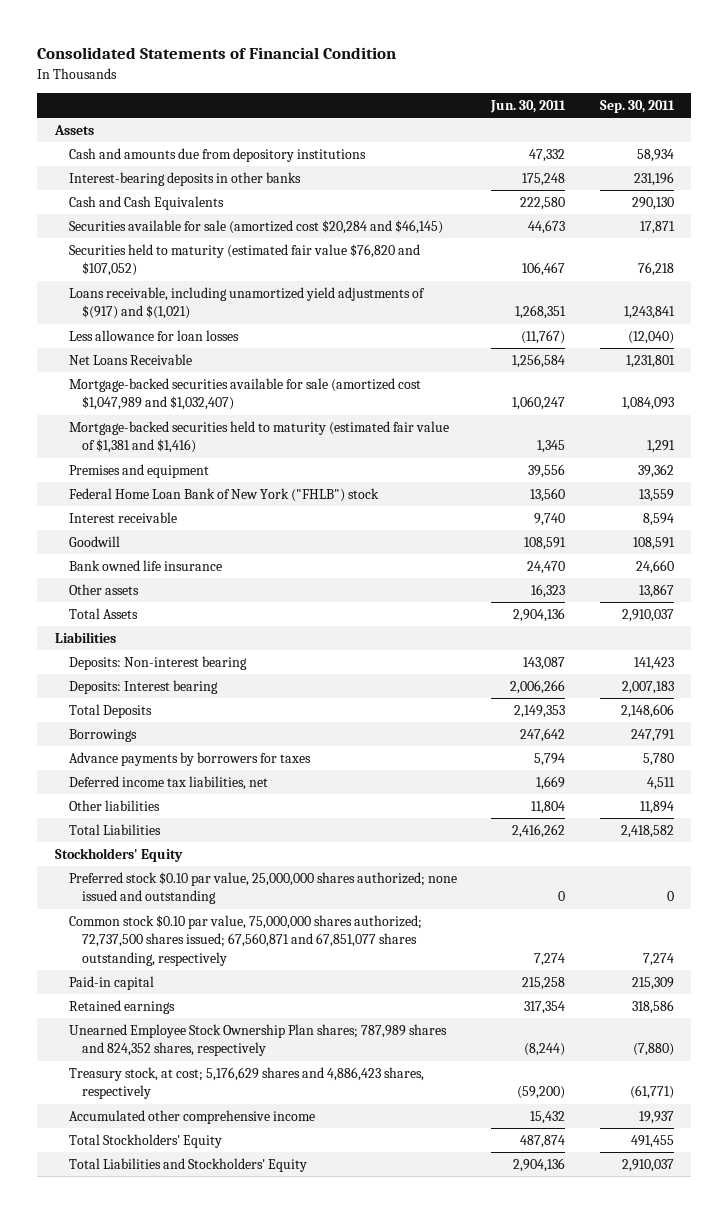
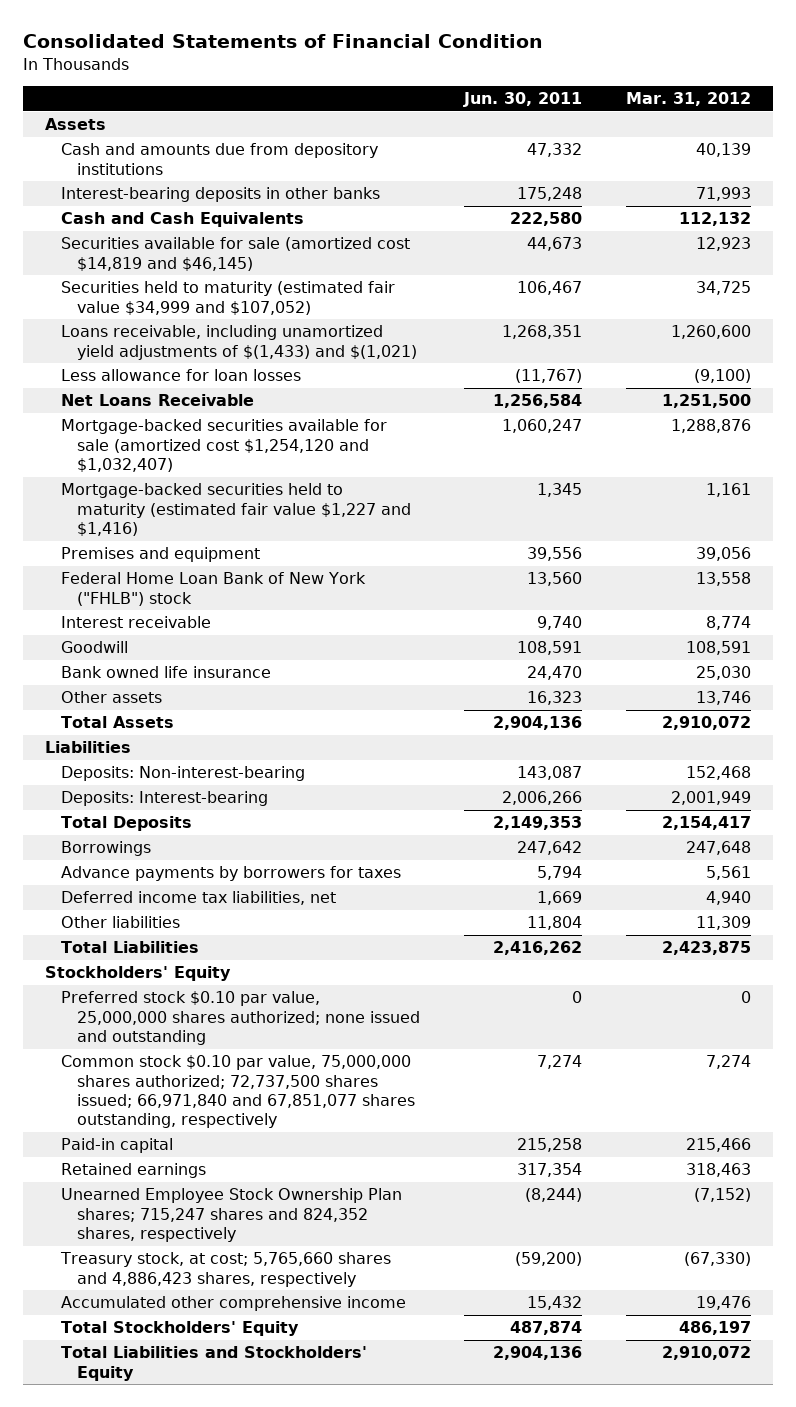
[599,99,675,113] Sep. 30, 2011 -> none
none -> [625,92,751,107] Mar. 31, 2012
[68,219,443,234] Securities available for sale (amortized cost $20,284 and $46,145) -> [61,237,411,271] Securities available for sale (amortized cost $14,819 and $46,145)
[68,243,420,277] Securities held to maturity (estimated fair value $76,820 and $107,052) -> [61,281,396,315] Securities held to maturity (estimated fair value $34,999 and $107,052)
[68,286,425,320] Loans receivable, including unamortized yield adjustments of $(917) and $(1,021) -> [61,325,417,360] Loans receivable, including unamortized yield adjustments of $(1,433) and $(1,021)
[68,377,421,411] Mortgage-backed securities available for sale (amortized cost $1,047,989 and $1,032,407) -> [61,419,388,473] Mortgage-backed securities available for sale (amortized cost $1,254,120 and $1,032,407)
[68,420,449,454] Mortgage-backed securities held to maturity (estimated fair value of $1,381 and $1,416) -> [61,483,411,537] Mortgage-backed securities held to maturity (estimated fair value $1,227 and $1,416)
[68,655,247,670] Deposits: Non-interest bearing -> [61,766,306,782] Deposits: Non-interest-bearing
[68,679,218,694] Deposits: Interest bearing -> [61,791,269,807] Deposits: Interest-bearing
[68,914,422,966] Common stock $0.10 par value, 75,000,000 shares authorized; 72,737,500 shares issued; 67,560,871 and 67,851,077 shares outstanding, respectively -> [61,1055,415,1129] Common stock $0.10 par value, 75,000,000 shares authorized; 72,737,500 shares issued; 66,971,840 and 67,851,077 shares outstanding, respectively
[68,1023,447,1057] Unearned Employee Stock Ownership Plan shares; 787,989 shares and 824,352 shares, respectively -> [61,1188,403,1243] Unearned Employee Stock Ownership Plan shares; 715,247 shares and 824,352 shares, respectively
[68,1066,424,1100] Treasury stock, at cost; 5,176,629 shares and 4,886,423 shares, respectively -> [60,1252,392,1287] Treasury stock, at cost; 5,765,660 shares and 4,886,423 shares, respectively

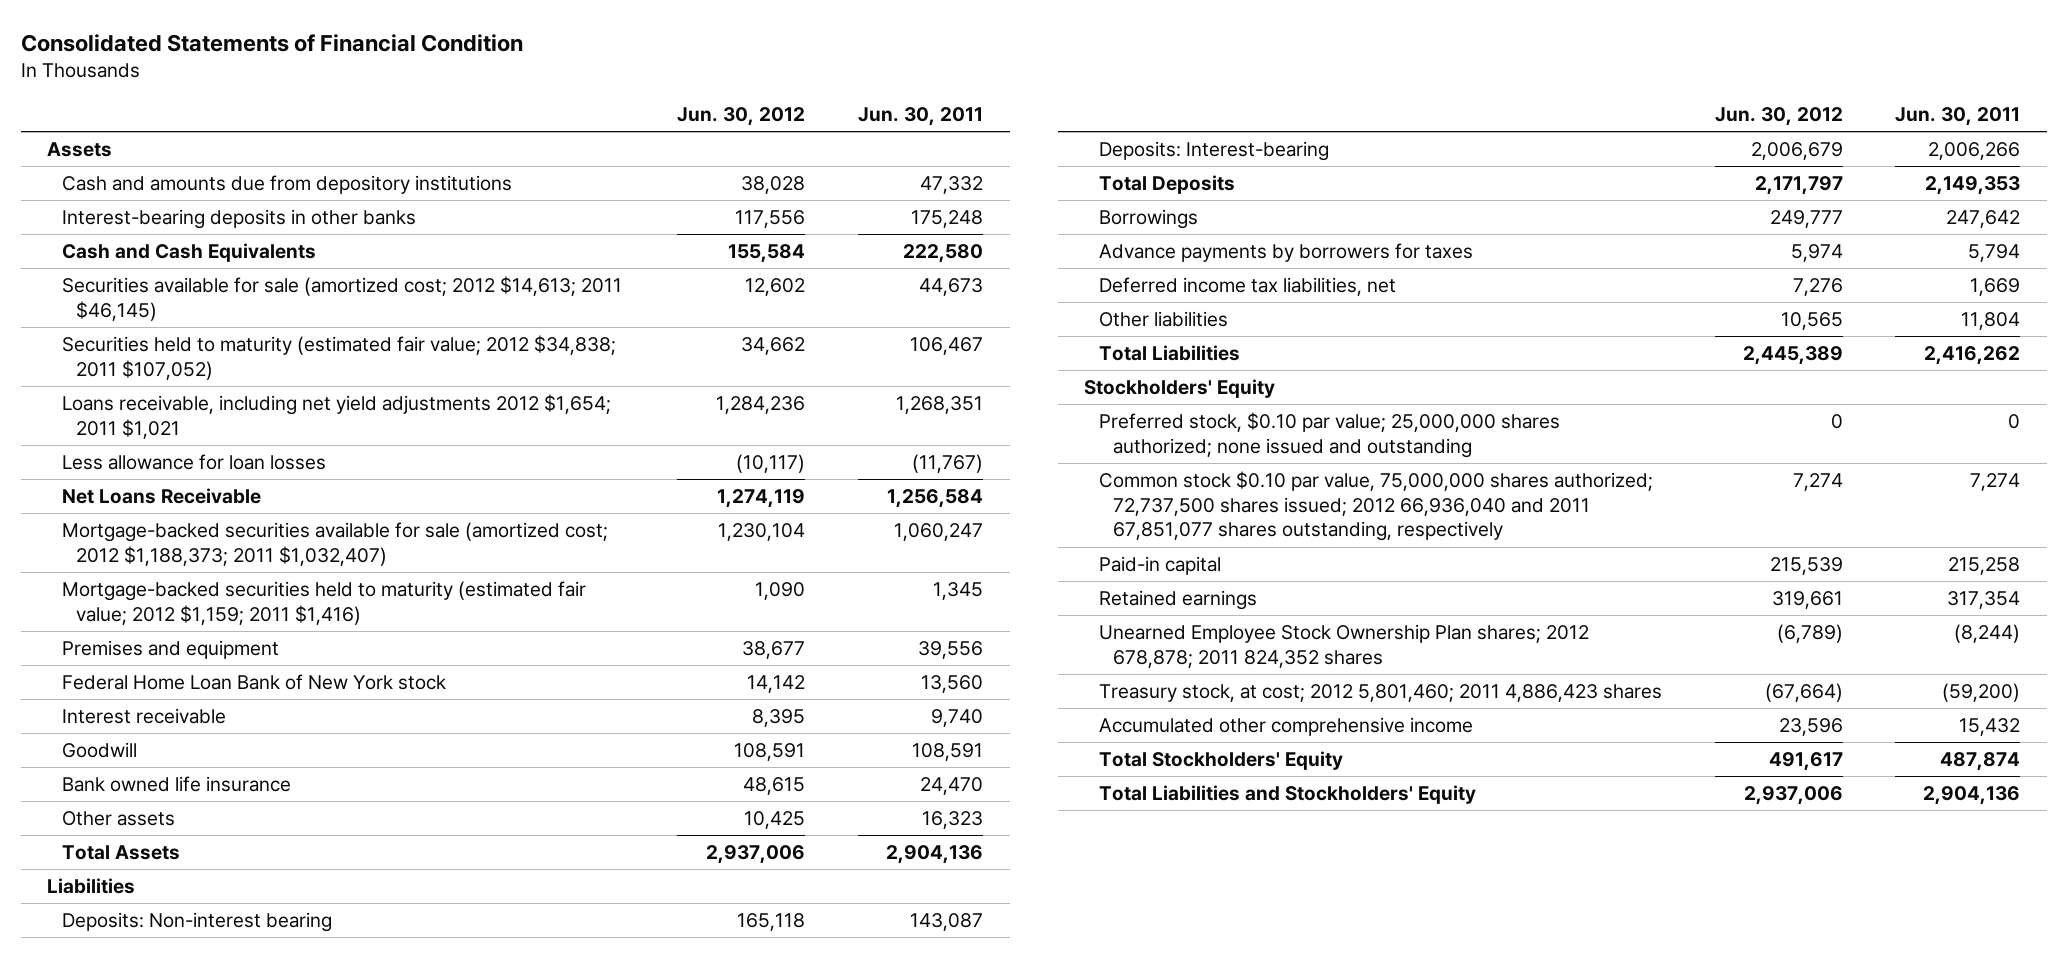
[625,92,751,107] Mar. 31, 2012 -> none
none -> [677,106,806,126] Jun. 30, 2012
[61,237,411,271] Securities available for sale (amortized cost $14,819 and $46,145) -> [61,276,622,321] Securities available for sale (amortized cost; 2012 $14,613; 2011 $46,145)
[61,281,396,315] Securities held to maturity (estimated fair value $34,999 and $107,052) -> [61,335,616,380] Securities held to maturity (estimated fair value; 2012 $34,838; 2011 $107,052)
[61,325,417,360] Loans receivable, including unamortized yield adjustments of $(1,433) and $(1,021) -> [61,394,611,439] Loans receivable, including net yield adjustments 2012 $1,654; 2011 $1,021
[61,419,388,473] Mortgage-backed securities available for sale (amortized cost $1,254,120 and $1,032,407) -> [61,522,608,566] Mortgage-backed securities available for sale (amortized cost; 2012 $1,188,373; 2011 $1,032,407)
[61,483,411,537] Mortgage-backed securities held to maturity (estimated fair value $1,227 and $1,416) -> [61,581,586,625] Mortgage-backed securities held to maturity (estimated fair value; 2012 $1,159; 2011 $1,416)
[61,572,367,606] Federal Home Loan Bank of New York ("FHLB") stock -> [61,674,446,691] Federal Home Loan Bank of New York stock
[61,766,306,782] Deposits: Non-interest-bearing -> [61,912,332,933] Deposits: Non-interest bearing
[61,991,420,1046] Preferred stock $0.10 par value, 25,000,000 shares authorized; none issued and outstanding -> [1098,412,1560,458] Preferred stock, $0.10 par value; 25,000,000 shares authorized; none issued and outstanding
[61,1055,415,1129] Common stock $0.10 par value, 75,000,000 shares authorized; 72,737,500 shares issued; 66,971,840 and 67,851,077 shares outstanding, respectively -> [1098,471,1653,542] Common stock $0.10 par value, 75,000,000 shares authorized; 72,737,500 shares issued; 2012 66,936,040 and 2011 67,851,077 shares outstanding, respectively
[61,1188,403,1243] Unearned Employee Stock Ownership Plan shares; 715,247 shares and 824,352 shares, respectively -> [1098,624,1589,668] Unearned Employee Stock Ownership Plan shares; 2012 678,878; 2011 824,352 shares
[60,1252,392,1287] Treasury stock, at cost; 5,765,660 shares and 4,886,423 shares, respectively -> [1098,684,1662,703] Treasury stock, at cost; 2012 5,801,460; 2011 4,886,423 shares

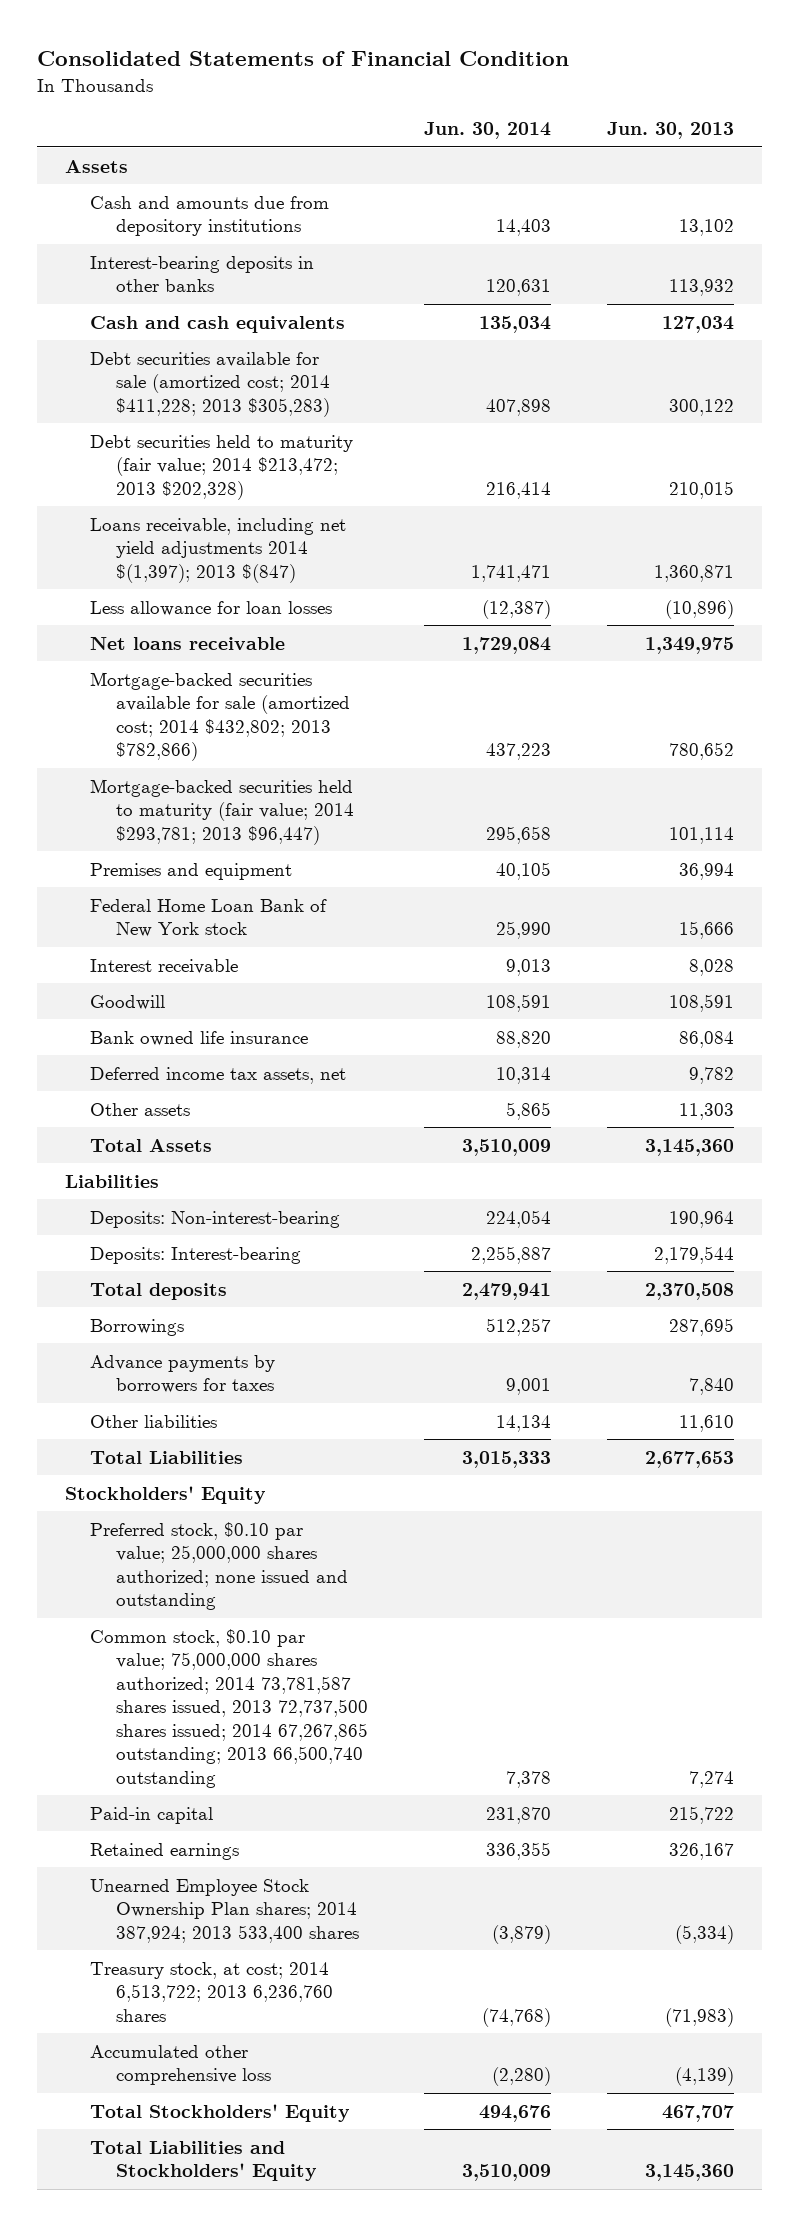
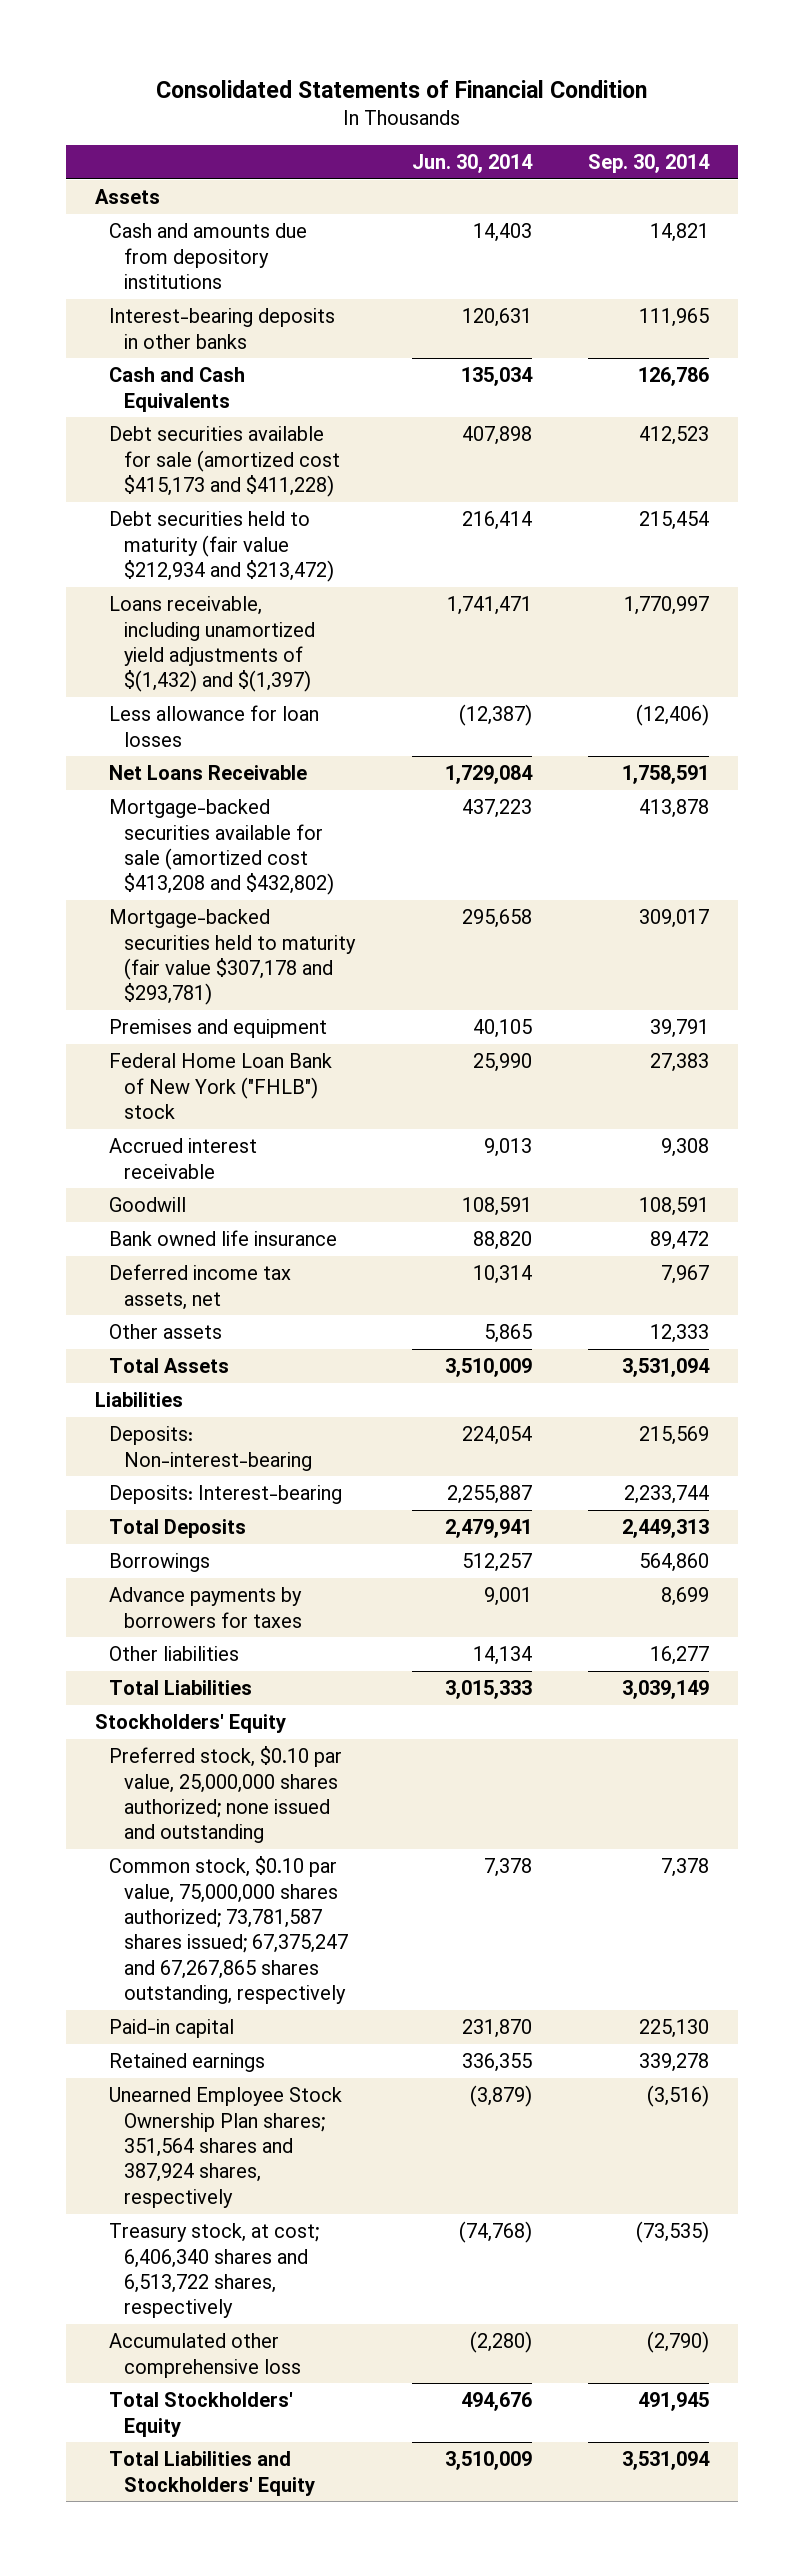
[606,122,734,140] Jun. 30, 2013 -> none
none -> [588,154,711,174] Sep. 30, 2014
[90,315,346,333] Cash and cash equivalents -> [109,367,246,412] Cash and Cash Equivalents
[90,351,330,417] Debt securities available for sale (amortized cost; 2014 $411,228; 2013 $305,283) -> [109,426,341,498] Debt securities available for sale (amortized cost $415,173 and $411,228)
[90,434,354,500] Debt securities held to maturity (fair value; 2014 $213,472; 2013 $202,328) -> [109,511,335,583] Debt securities held to maturity (fair value $212,934 and $213,472)
[90,517,347,583] Loans receivable, including net yield adjustments 2014 $(1,397); 2013 $(847) -> [109,596,316,693] Loans receivable, including unamortized yield adjustments of $(1,432) and $(1,397)
[90,636,286,650] Net loans receivable -> [109,765,308,781] Net Loans Receivable
[90,671,350,762] Mortgage-backed securities available for sale (amortized cost; 2014 $432,802; 2013 $782,866) -> [109,799,335,896] Mortgage-backed securities available for sale (amortized cost $413,208 and $432,802)
[90,778,354,845] Mortgage-backed securities held to maturity (fair value; 2014 $293,781; 2013 $96,447) -> [109,909,357,1006] Mortgage-backed securities held to maturity (fair value $307,178 and $293,781)
[90,898,328,938] Federal Home Loan Bank of New York stock -> [109,1053,333,1120] Federal Home Loan Bank of New York ("FHLB") stock
[90,958,239,974] Interest receivable -> [109,1138,258,1179] Accrued interest receivable
[90,1282,228,1300] Total deposits -> [109,1519,247,1539] Total Deposits
[90,1521,348,1611] Preferred stock, $0.10 par value; 25,000,000 shares authorized; none issued and outstanding -> [109,1746,343,1844] Preferred stock, $0.10 par value, 25,000,000 shares authorized; none issued and outstanding
[90,1628,368,1788] Common stock, $0.10 par value; 75,000,000 shares authorized; 2014 73,781,587 shares issued, 2013 72,737,500 shares issued; 2014 67,267,865 outstanding; 2013 66,500,740 outstanding -> [109,1856,349,2005] Common stock, $0.10 par value, 75,000,000 shares authorized; 73,781,587 shares issued; 67,375,247 and 67,267,865 shares outstanding, respectively
[90,1878,359,1943] Unearned Employee Stock Ownership Plan shares; 2014 387,924; 2013 533,400 shares -> [109,2087,343,2208] Unearned Employee Stock Ownership Plan shares; 351,564 shares and 387,924 shares, respectively
[90,1961,333,2022] Treasury stock, at cost; 2014 6,513,722; 2013 6,236,760 shares -> [109,2223,320,2319] Treasury stock, at cost; 6,406,340 shares and 6,513,722 shares, respectively

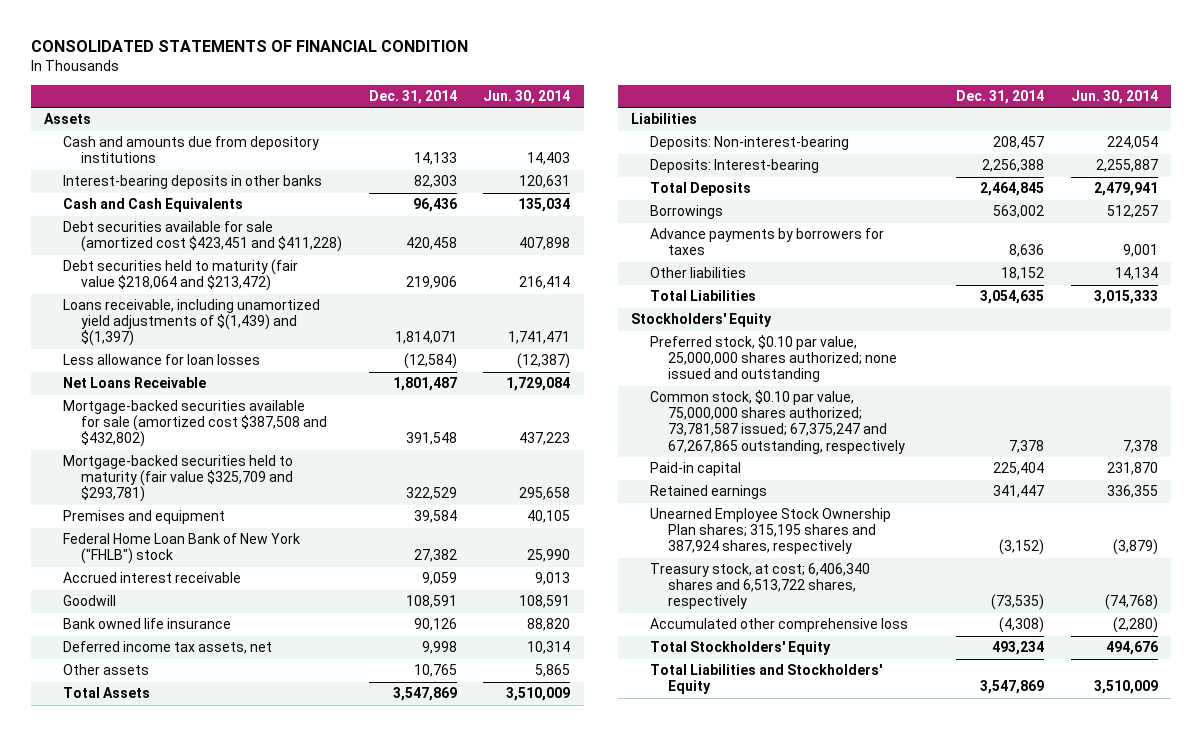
[156,79,648,98] Consolidated Statements of Financial Condition -> [30,40,468,53] CONSOLIDATED STATEMENTS OF FINANCIAL CONDITION
[588,154,711,174] Sep. 30, 2014 -> none
none -> [368,89,457,104] Dec. 31, 2014
[109,426,341,498] Debt securities available for sale (amortized cost $415,173 and $411,228) -> [62,221,343,253] Debt securities available for sale (amortized cost $423,451 and $411,228)
[109,511,335,583] Debt securities held to maturity (fair value $212,934 and $213,472) -> [62,259,298,292] Debt securities held to maturity (fair value $218,064 and $213,472)
[109,596,316,693] Loans receivable, including unamortized yield adjustments of $(1,432) and $(1,397) -> [62,299,320,347] Loans receivable, including unamortized yield adjustments of $(1,439) and $(1,397)
[109,799,335,896] Mortgage-backed securities available for sale (amortized cost $413,208 and $432,802) -> [62,400,328,448] Mortgage-backed securities available for sale (amortized cost $387,508 and $432,802)
[109,909,357,1006] Mortgage-backed securities held to maturity (fair value $307,178 and $293,781) -> [62,455,294,503] Mortgage-backed securities held to maturity (fair value $325,709 and $293,781)
[109,1856,349,2005] Common stock, $0.10 par value, 75,000,000 shares authorized; 73,781,587 shares issued; 67,375,247 and 67,267,865 shares outstanding, respectively -> [649,390,906,454] Common stock, $0.10 par value, 75,000,000 shares authorized; 73,781,587 issued; 67,375,247 and 67,267,865 outstanding, respectively
[109,2087,343,2208] Unearned Employee Stock Ownership Plan shares; 351,564 shares and 387,924 shares, respectively -> [649,508,891,555] Unearned Employee Stock Ownership Plan shares; 315,195 shares and 387,924 shares, respectively

